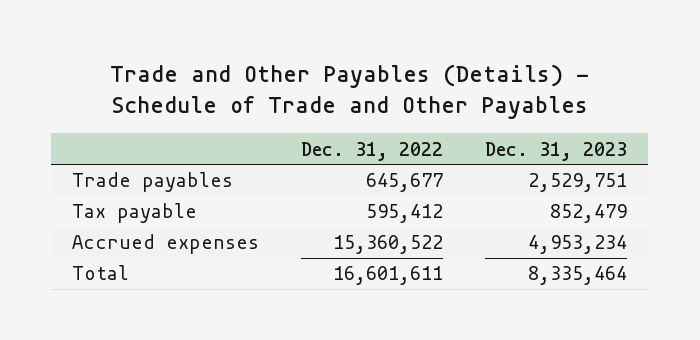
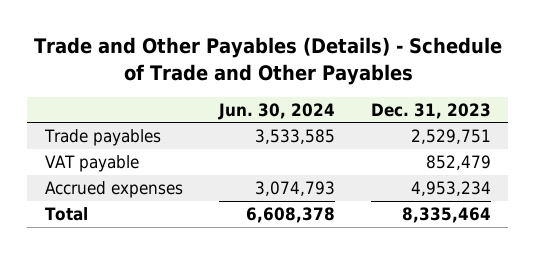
[301,141,444,161] Dec. 31, 2022 -> none
none -> [217,102,335,120] Jun. 30, 2024
[72,203,198,224] Tax payable -> [45,155,140,173] VAT payable

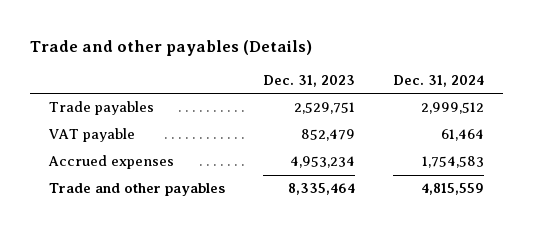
[33,37,502,85] Trade and Other Payables (Details) - Schedule of Trade and Other Payables -> [29,40,312,57] Trade and other payables (Details)
[217,102,335,120] Jun. 30, 2024 -> none
none -> [393,74,485,87] Dec. 31, 2024
[45,207,89,222] Total -> [49,183,226,197] Trade and other payables

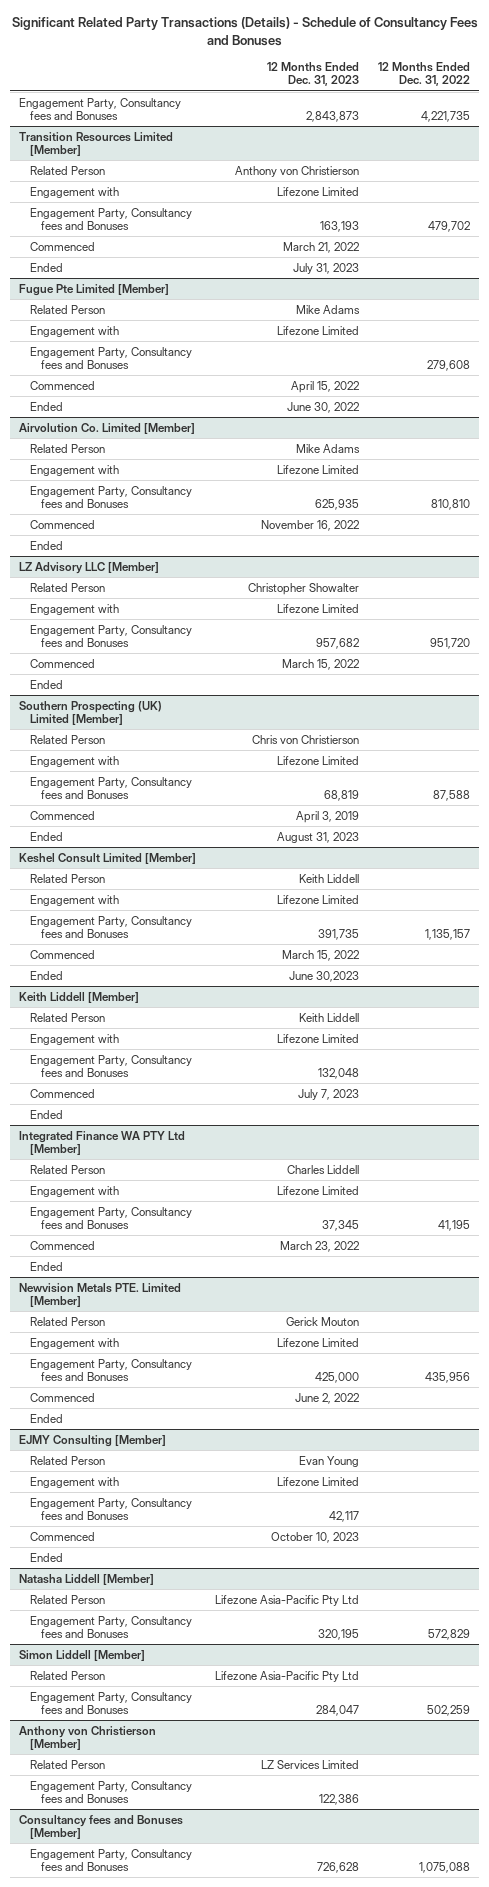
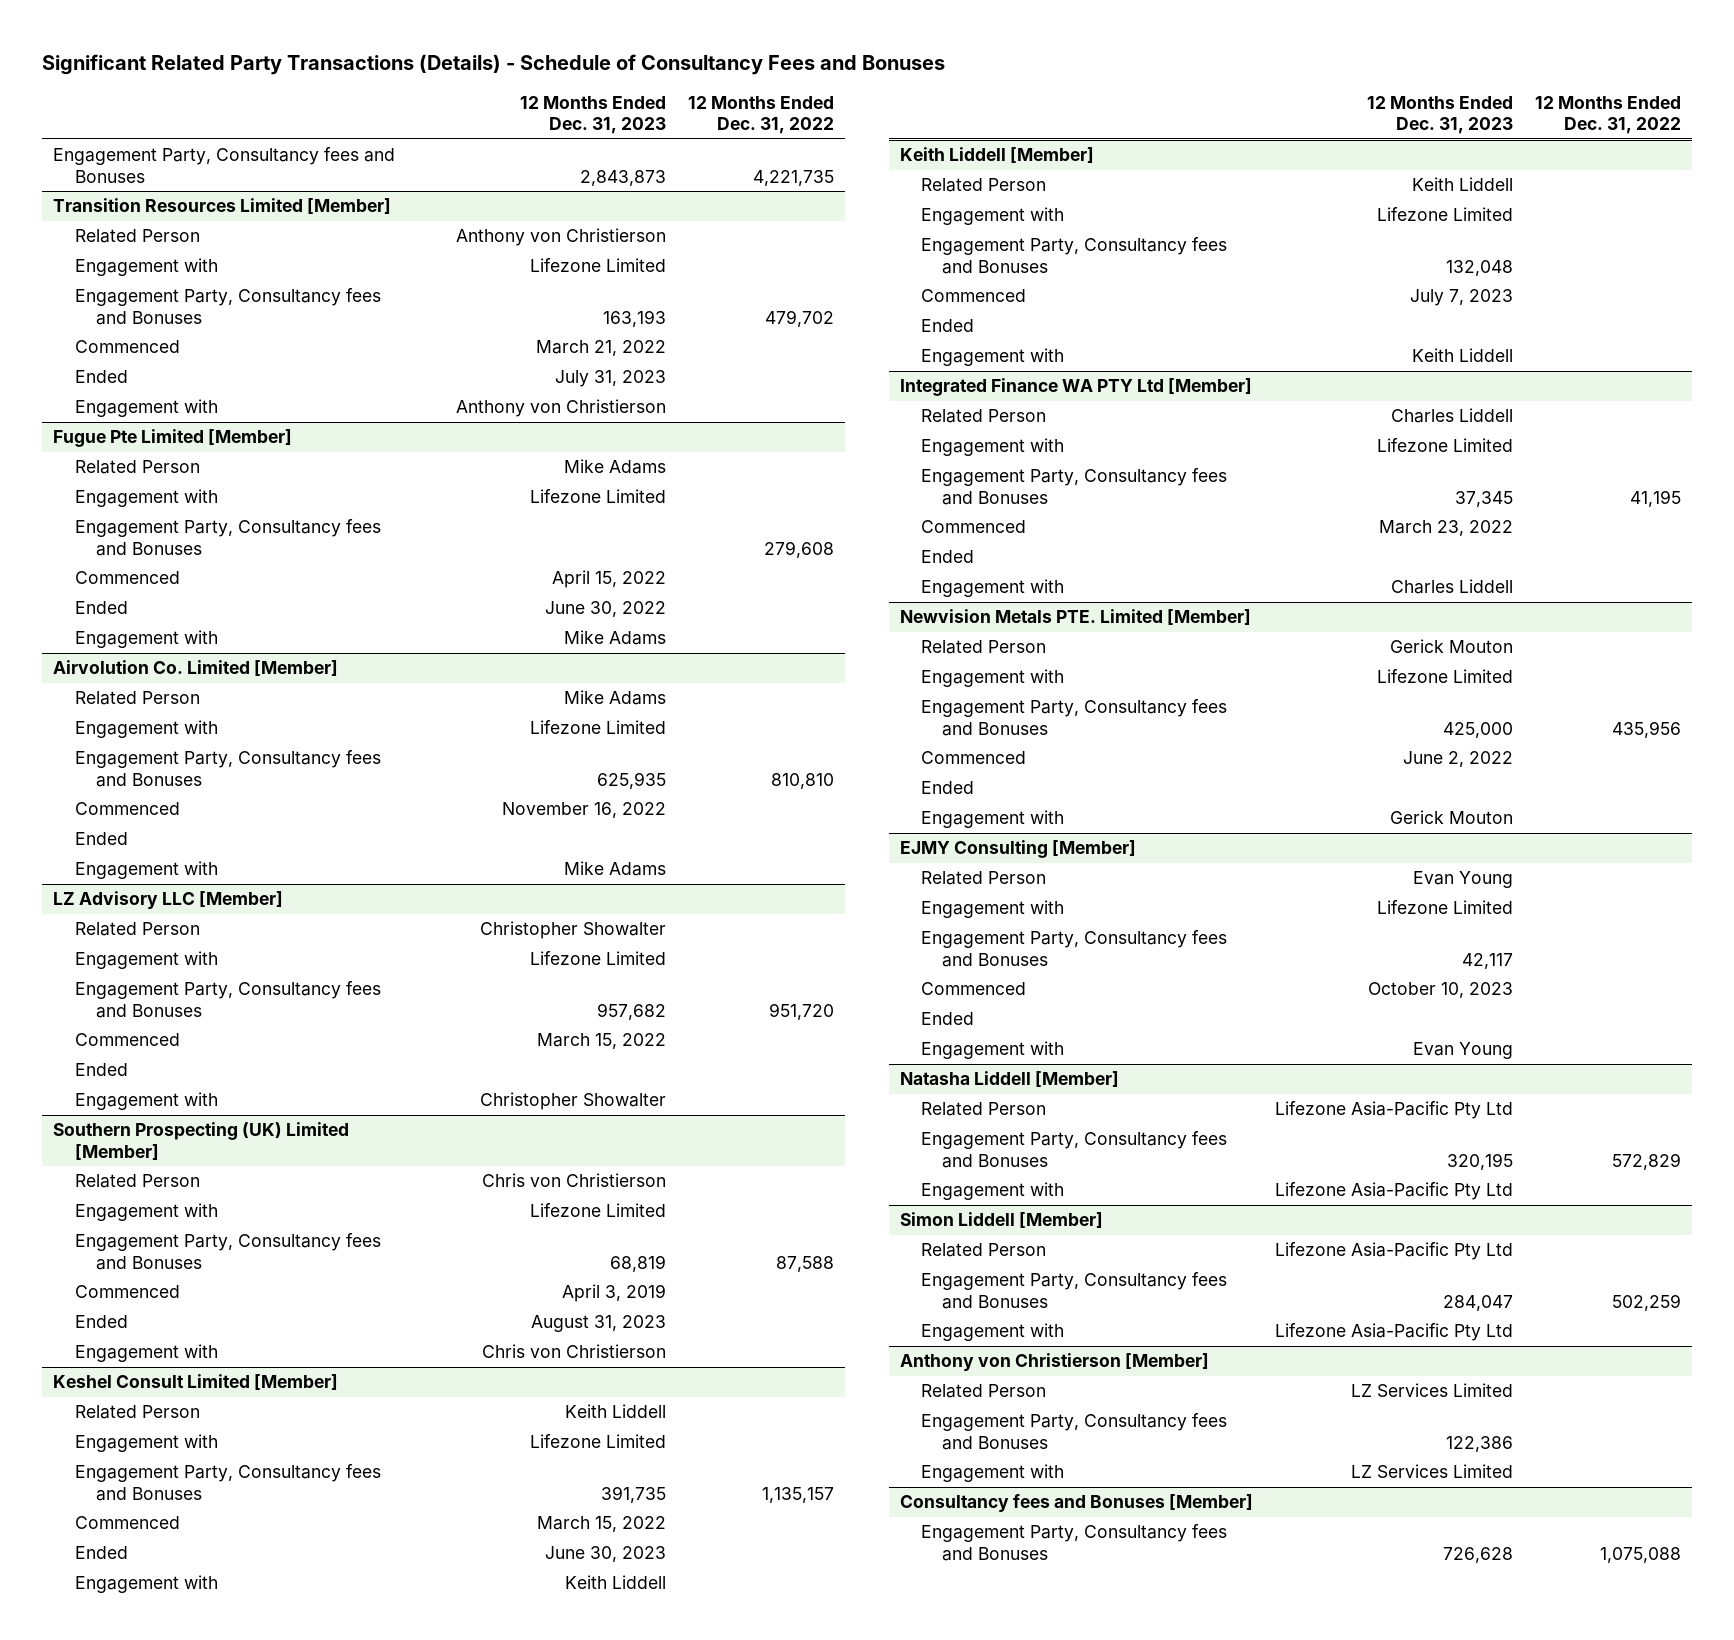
none -> [74,399,218,418] Engagement with
none -> [74,630,218,649] Engagement with
none -> [74,861,218,880] Engagement with
none -> [74,1092,218,1111] Engagement with
none -> [74,1344,218,1363] Engagement with
[289,970,360,982] June 30,2023 -> [545,1546,667,1563] June 30, 2023
none -> [74,1575,218,1594] Engagement with
none -> [921,348,1065,367] Engagement with
none -> [921,579,1065,598] Engagement with
none -> [921,810,1065,829] Engagement with
none -> [921,1041,1065,1060] Engagement with
none -> [921,1182,1065,1201] Engagement with
none -> [921,1323,1065,1342] Engagement with
none -> [921,1464,1065,1483] Engagement with

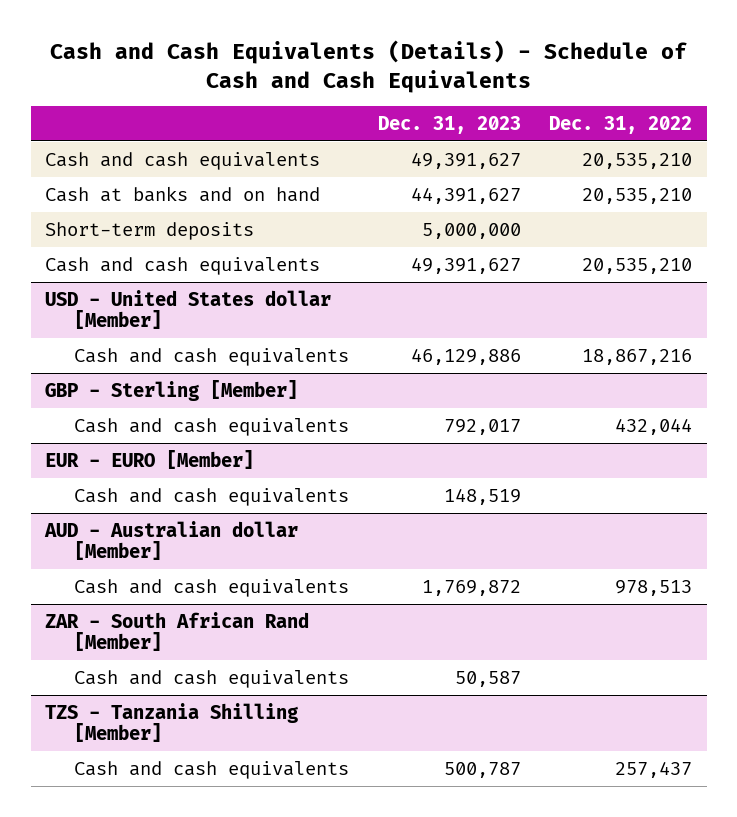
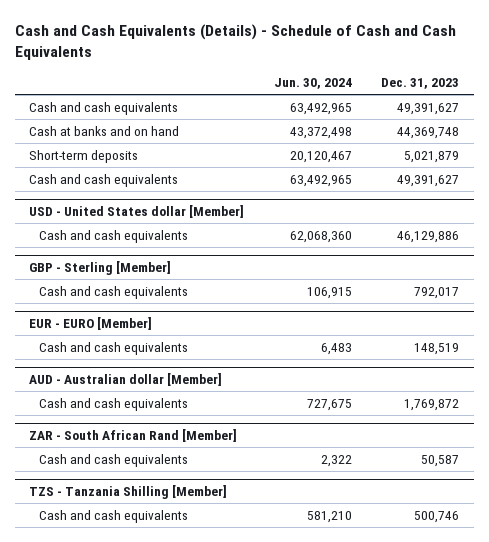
[549,115,693,134] Dec. 31, 2022 -> none
none -> [273,78,352,90] Jun. 30, 2024
[410,186,521,204] 44,391,627 -> [397,126,460,139] 44,369,748
[421,222,521,239] 5,000,000 -> [404,150,460,163] 5,021,879
[443,761,521,778] 500,787 -> [414,510,460,523] 500,746

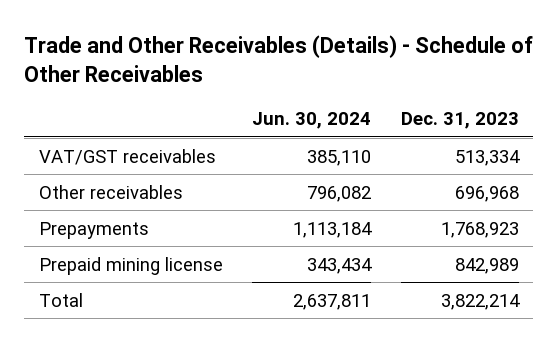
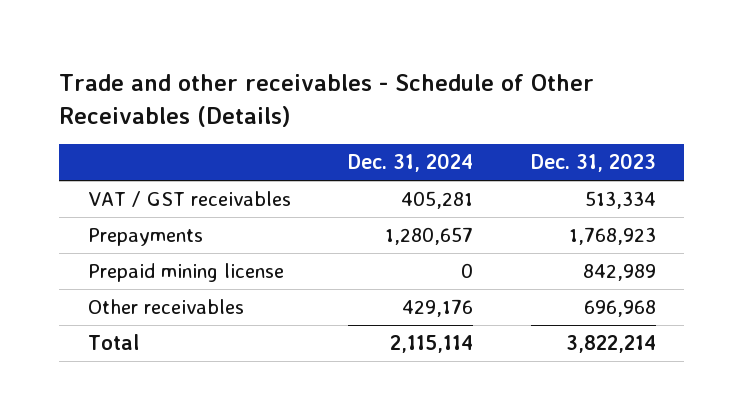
[23,35,533,83] Trade and Other Receivables (Details) - Schedule of Other Receivables -> [58,74,594,127] Trade and other receivables - Schedule of Other Receivables (Details)
[252,112,372,130] Jun. 30, 2024 -> none
none -> [348,153,474,173] Dec. 31, 2024
[38,148,216,165] VAT/GST receivables -> [87,190,291,207] VAT / GST receivables
[38,184,183,199] Other receivables -> [87,298,244,314] Other receivables

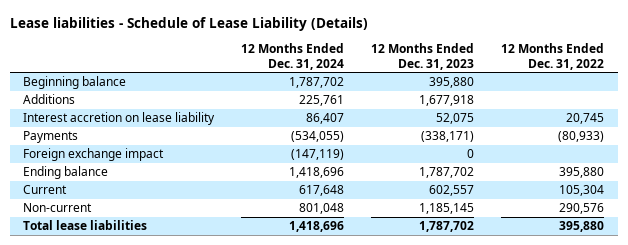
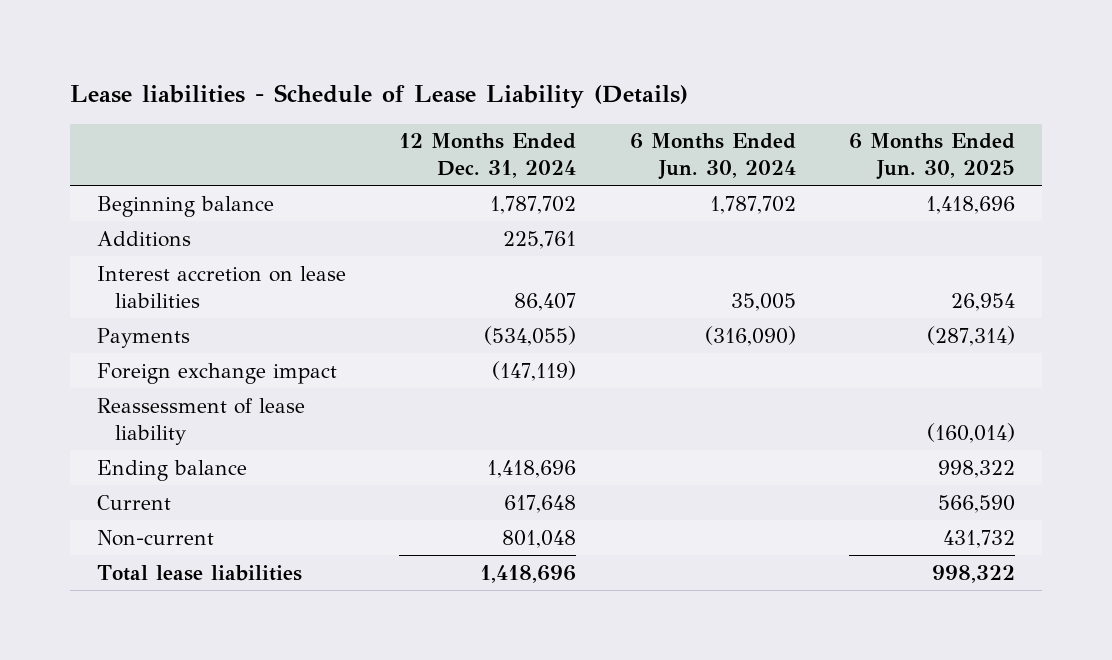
[371,43,475,70] 12 Months Ended Dec. 31, 2023 -> none
[501,43,605,70] 12 Months Ended Dec. 31, 2022 -> none
none -> [629,133,796,181] 6 Months Ended Jun. 30, 2024
none -> [849,133,1016,181] 6 Months Ended Jun. 30, 2025
[23,112,216,126] Interest accretion on lease liability -> [96,265,346,308] Interest accretion on lease liabilities
none -> [96,397,305,445] Reassessment of lease liability

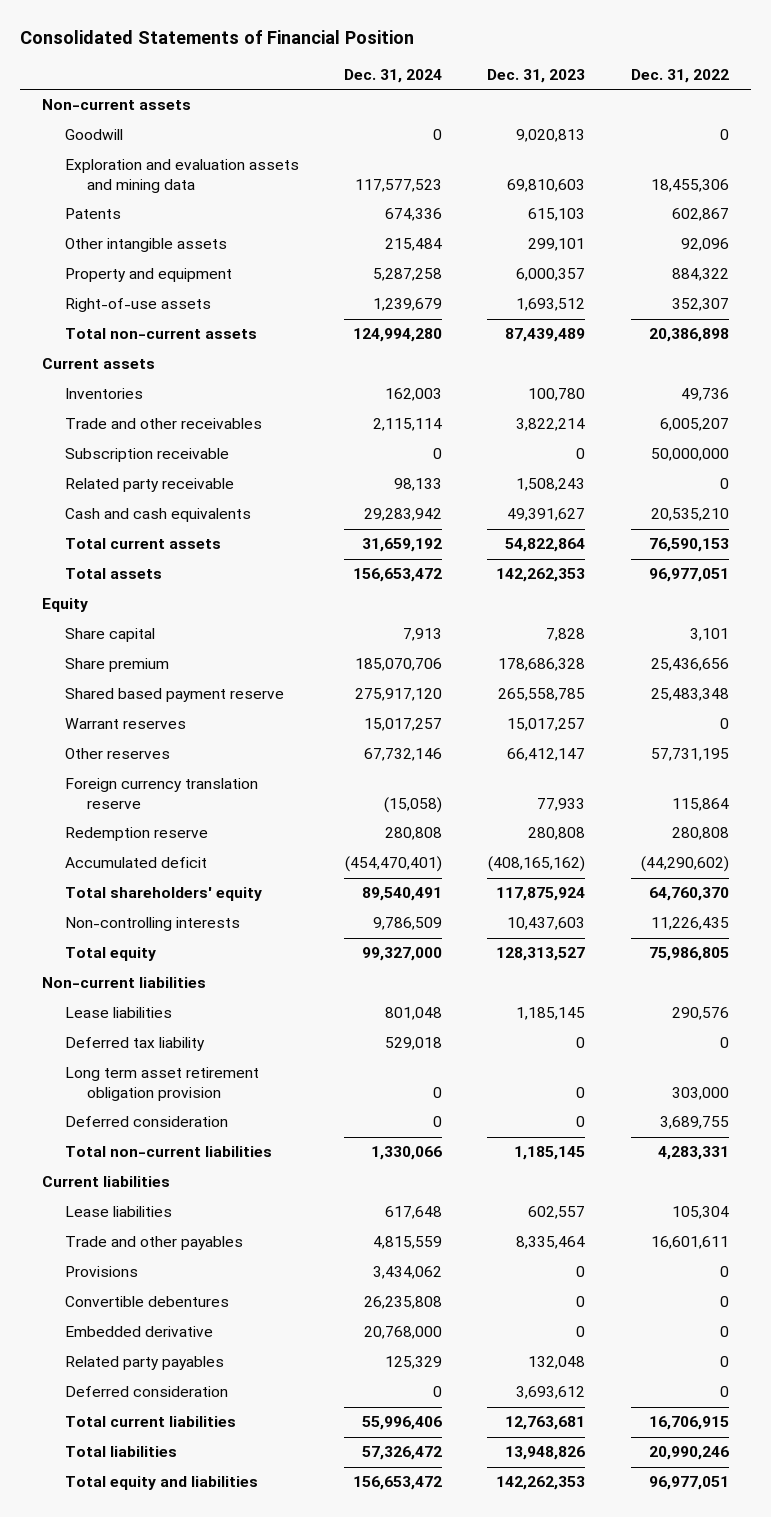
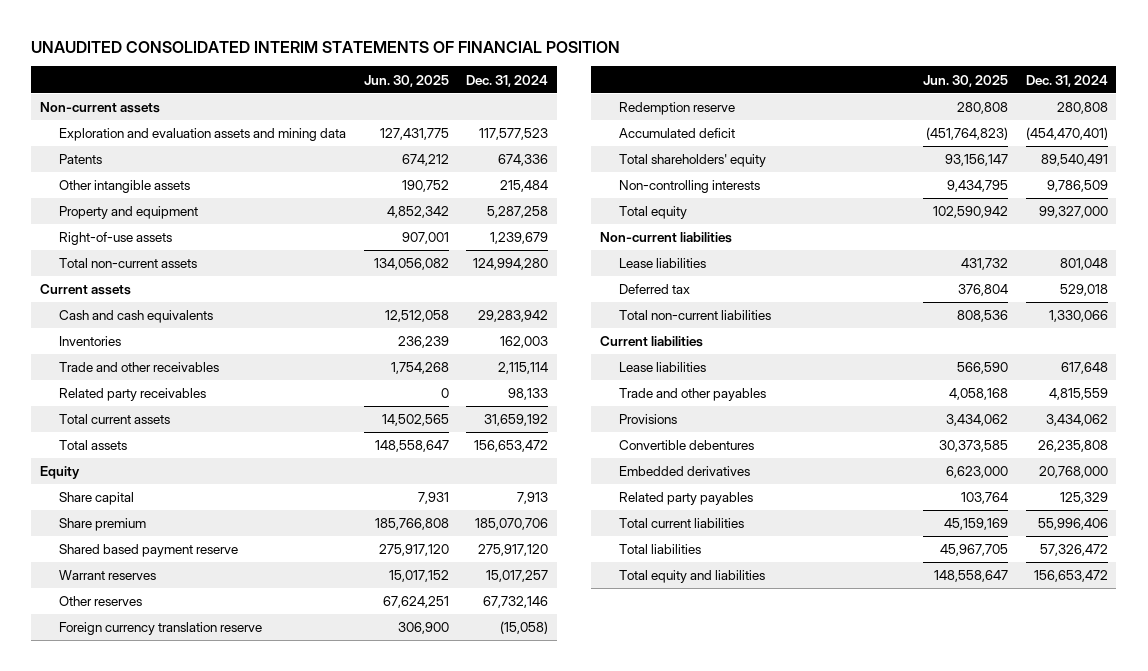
[19,29,414,44] Consolidated Statements of Financial Position -> [31,40,621,53] UNAUDITED CONSOLIDATED INTERIM STATEMENTS OF FINANCIAL POSITION
[487,69,586,84] Dec. 31, 2023 -> none
[630,69,729,84] Dec. 31, 2022 -> none
none -> [363,74,449,87] Jun. 30, 2025
[64,129,123,141] Goodwill -> none
[64,508,251,523] Cash and cash equivalents -> [59,310,214,324] Cash and cash equivalents
[64,448,229,463] Subscription receivable -> none
[64,478,234,493] Related party receivable -> [59,388,207,402] Related party receivables
[64,1067,259,1101] Long term asset retirement obligation provision -> none
[64,1116,228,1128] Deferred consideration -> none
[64,1037,205,1052] Deferred tax liability -> [619,284,691,295] Deferred tax
[64,1326,213,1338] Embedded derivative -> [619,466,751,477] Embedded derivatives
[64,1386,228,1398] Deferred consideration -> none

